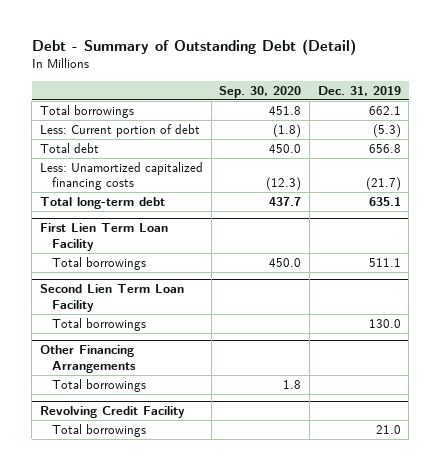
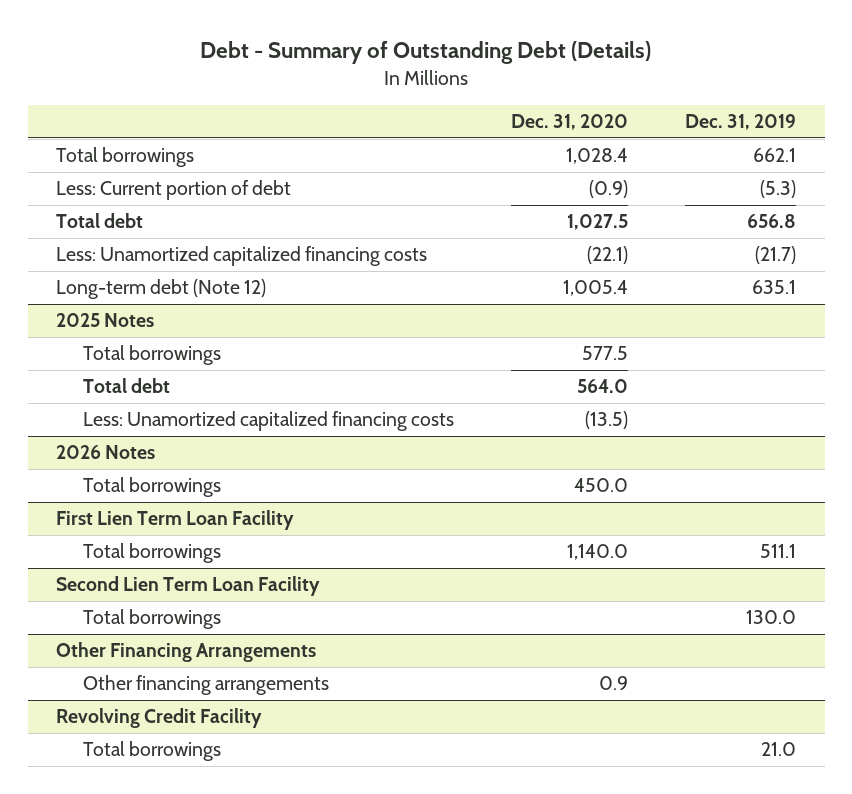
[31,39,356,56] Debt - Summary of Outstanding Debt (Detail) -> [200,41,652,65] Debt - Summary of Outstanding Debt (Details)
[219,85,302,98] Sep. 30, 2020 -> none
none -> [511,114,629,131] Dec. 31, 2020
[39,196,165,209] Total long-term debt -> [56,279,267,300] Long-term debt (Note 12)
none -> [56,313,155,328] 2025 Notes
none -> [83,345,222,366] Total borrowings
none -> [83,378,171,394] Total debt
none -> [83,411,455,432] Less: Unamortized capitalized financing costs
none -> [56,445,156,460] 2026 Notes
none -> [83,477,222,498] Total borrowings
[52,378,147,392] Total borrowings -> none
none -> [83,675,330,696] Other financing arrangements

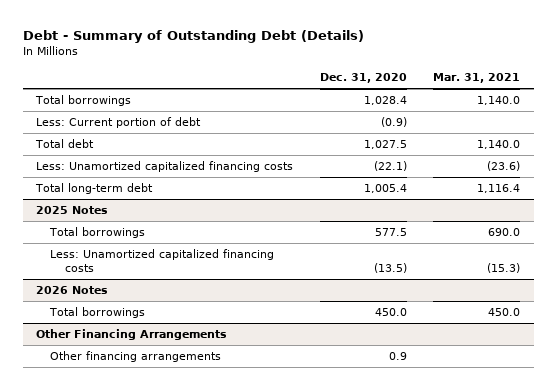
[685,114,797,131] Dec. 31, 2019 -> none
none -> [433,73,521,84] Mar. 31, 2021
[56,279,267,300] Long-term debt (Note 12) -> [35,183,154,195] Total long-term debt
[83,378,171,394] Total debt -> none
[56,510,295,531] First Lien Term Loan Facility -> none
[83,543,222,564] Total borrowings -> none
[56,576,321,597] Second Lien Term Loan Facility -> none
[83,609,222,630] Total borrowings -> none
[56,708,263,729] Revolving Credit Facility -> none
[83,741,222,762] Total borrowings -> none

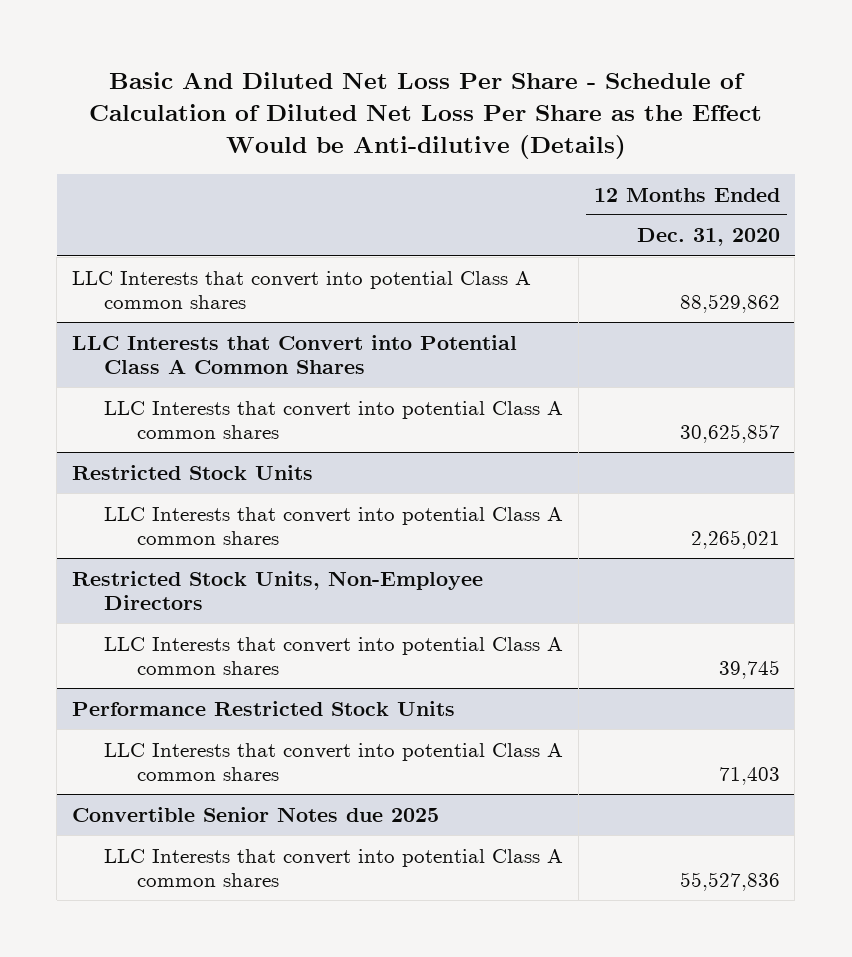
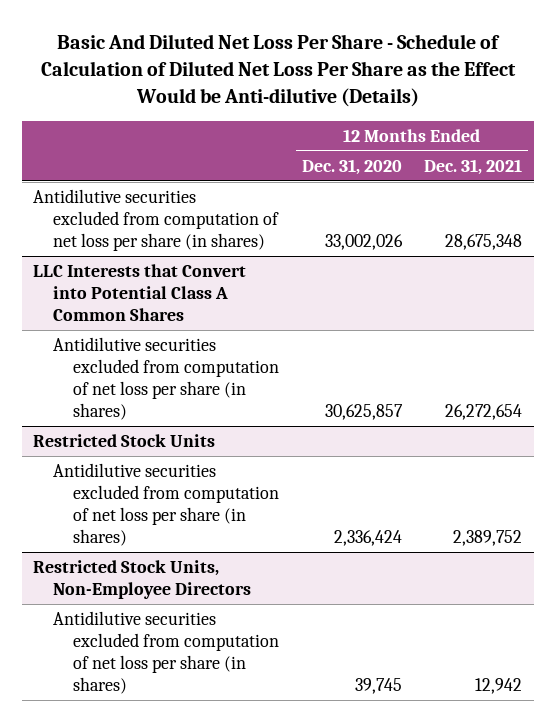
none -> [424,158,523,175] Dec. 31, 2021
[72,270,532,310] LLC Interests that convert into potential Class A common shares -> none
none -> [33,188,280,251] Antidilutive securities excluded from computation of net loss per share (in shares)
[104,400,564,440] LLC Interests that convert into potential Class A common shares -> [53,336,280,420] Antidilutive securities excluded from computation of net loss per share (in shares)
[104,506,564,546] LLC Interests that convert into potential Class A common shares -> none
none -> [53,462,280,546] Antidilutive securities excluded from computation of net loss per share (in shares)
[72,700,456,716] Performance Restricted Stock Units -> none
[104,742,564,782] LLC Interests that convert into potential Class A common shares -> none
[72,806,440,822] Convertible Senior Notes due 2025 -> none
[104,848,564,888] LLC Interests that convert into potential Class A common shares -> none
[104,636,564,676] LLC Interests that convert into potential Class A common shares -> [53,610,280,694] Antidilutive securities excluded from computation of net loss per share (in shares)

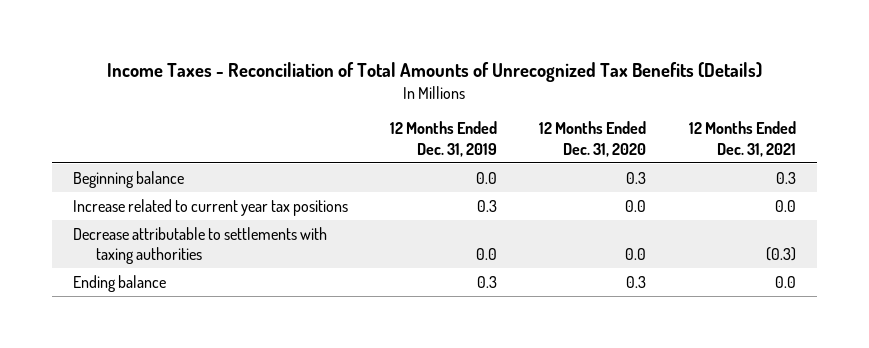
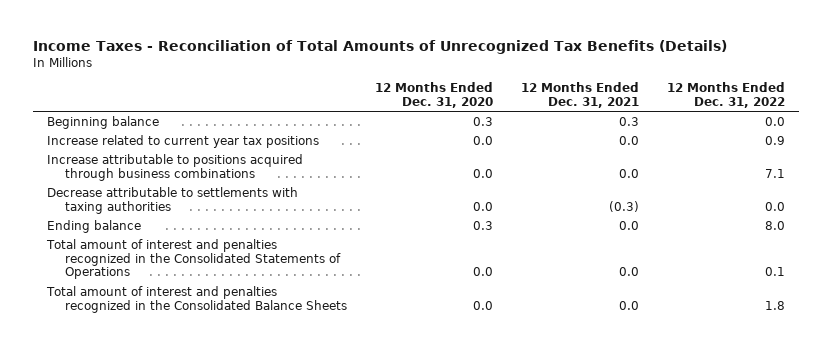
[390,121,498,157] 12 Months Ended Dec. 31, 2019 -> none
none -> [667,82,786,108] 12 Months Ended Dec. 31, 2022
none -> [46,153,303,181] Increase attributable to positions acquired through business combinations
none -> [45,238,341,280] Total amount of interest and penalties recognized in the Consolidated Statements of Operations
none -> [45,285,347,313] Total amount of interest and penalties recognized in the Consolidated Balance Sheets

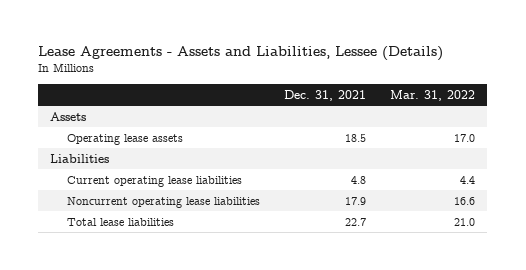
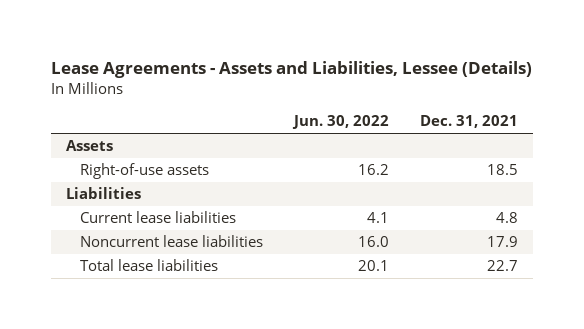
[390,89,476,101] Mar. 31, 2022 -> none
none -> [292,115,390,130] Jun. 30, 2022
[67,133,184,145] Operating lease assets -> [80,163,210,180] Right-of-use assets
[67,175,243,187] Current operating lease liabilities -> [80,211,237,224] Current lease liabilities
[67,196,261,208] Noncurrent operating lease liabilities -> [80,235,264,248] Noncurrent lease liabilities

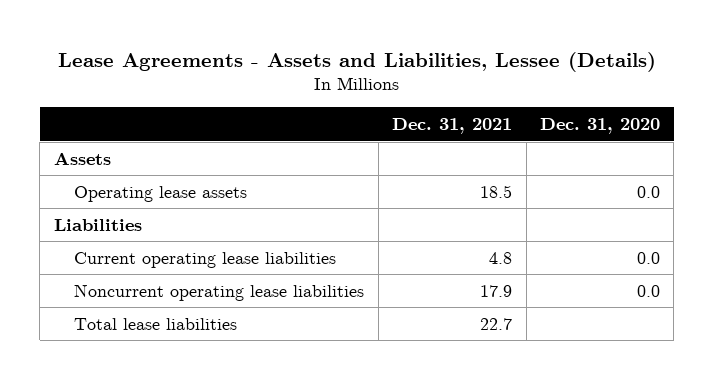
[292,115,390,130] Jun. 30, 2022 -> none
none -> [539,117,660,134] Dec. 31, 2020
[80,163,210,180] Right-of-use assets -> [74,185,248,202] Operating lease assets
[80,211,237,224] Current lease liabilities -> [74,251,337,268] Current operating lease liabilities
[80,235,264,248] Noncurrent lease liabilities -> [74,283,365,301] Noncurrent operating lease liabilities

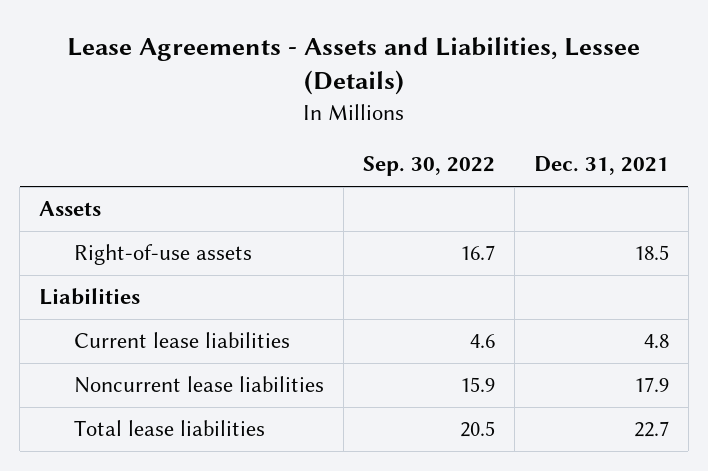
[539,117,660,134] Dec. 31, 2020 -> none
none -> [363,156,496,177] Sep. 30, 2022
[74,185,248,202] Operating lease assets -> [74,244,253,266] Right-of-use assets
[74,251,337,268] Current operating lease liabilities -> [74,332,291,349] Current lease liabilities
[74,283,365,301] Noncurrent operating lease liabilities -> [74,376,325,394] Noncurrent lease liabilities

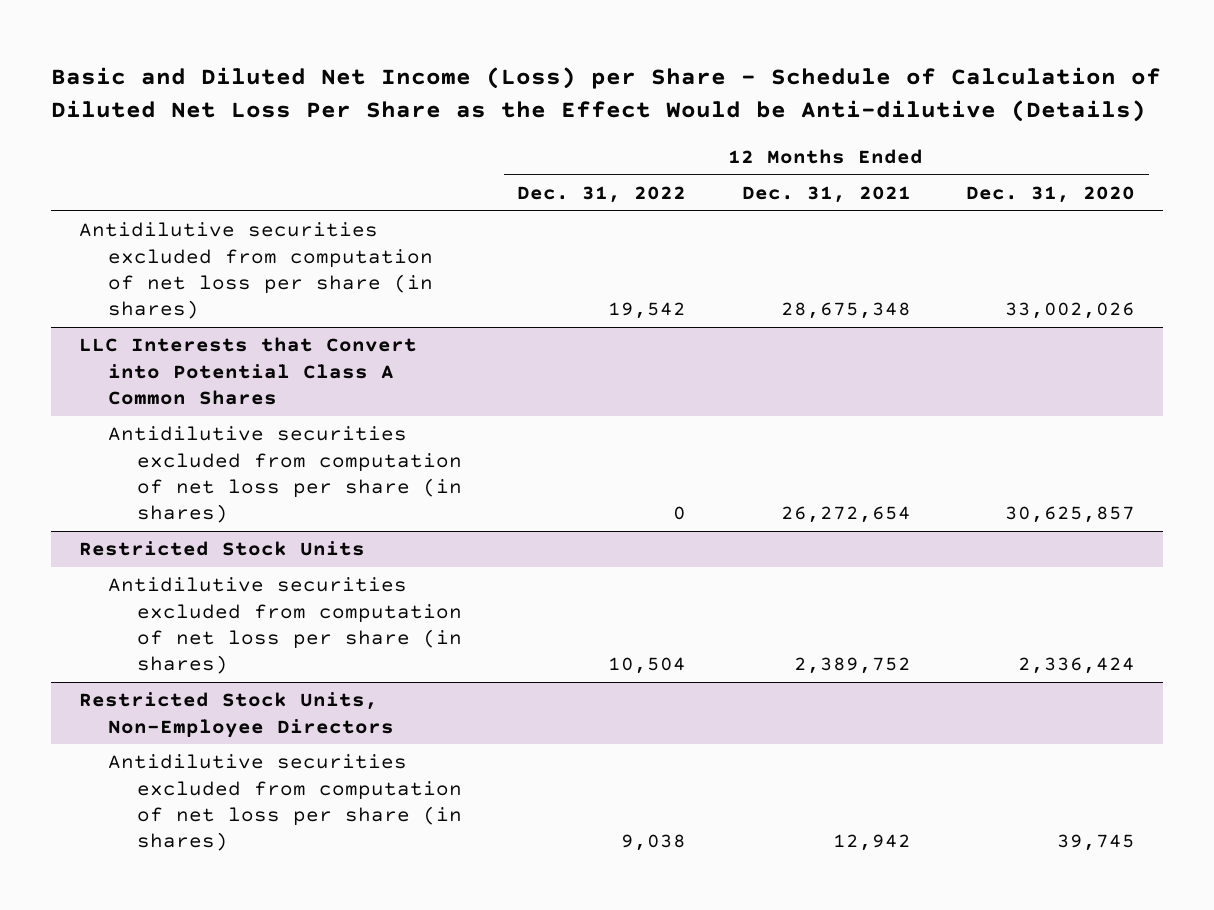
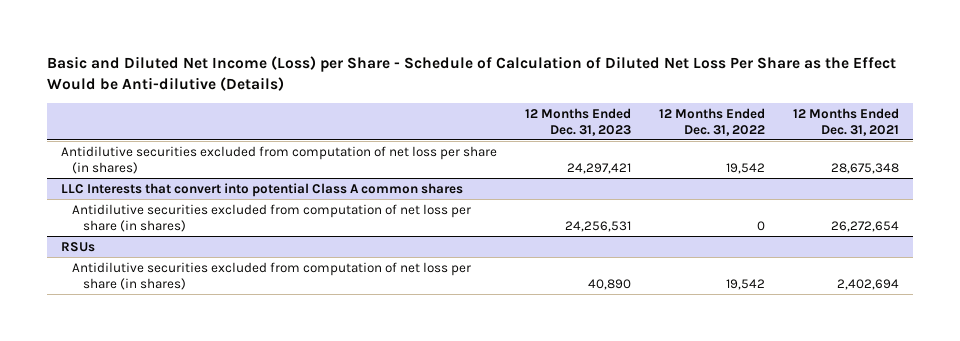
[965,186,1135,204] Dec. 31, 2020 -> none
none -> [524,107,631,136] 12 Months Ended Dec. 31, 2023
[78,337,417,405] LLC Interests that Convert into Potential Class A Common Shares -> [60,182,463,197] LLC Interests that convert into potential Class A common shares
[78,692,395,738] Restricted Stock Units, Non-Employee Directors -> none
[108,754,463,851] Antidilutive securities excluded from computation of net loss per share (in shares) -> none
[78,541,365,557] Restricted Stock Units -> [60,241,95,252] RSUs
[608,656,687,674] 10,504 -> [725,278,765,290] 19,542
[793,656,911,674] 2,389,752 -> [836,278,899,290] 2,402,694

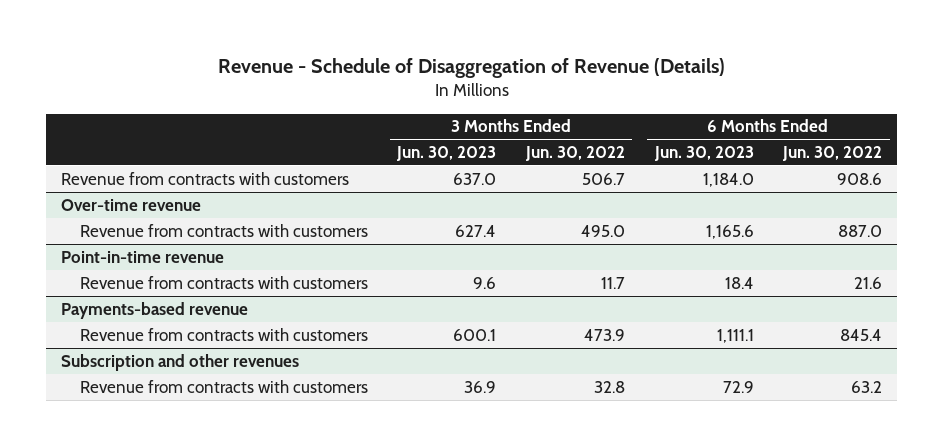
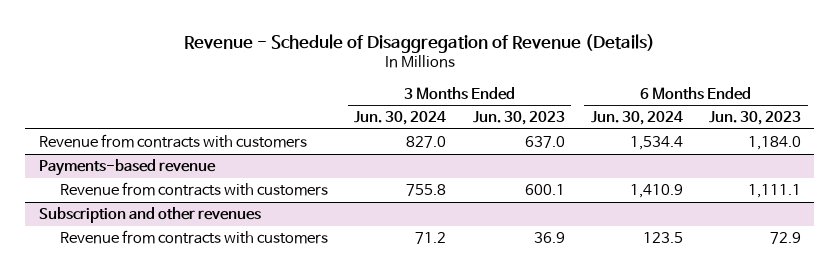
[524,146,625,162] Jun. 30, 2022 -> none
[782,146,883,162] Jun. 30, 2022 -> none
none -> [354,111,447,126] Jun. 30, 2024
none -> [590,111,683,126] Jun. 30, 2024
[61,198,202,211] Over-time revenue -> none
[79,223,368,237] Revenue from contracts with customers -> none
[61,250,225,263] Point-in-time revenue -> none
[79,275,368,289] Revenue from contracts with customers -> none

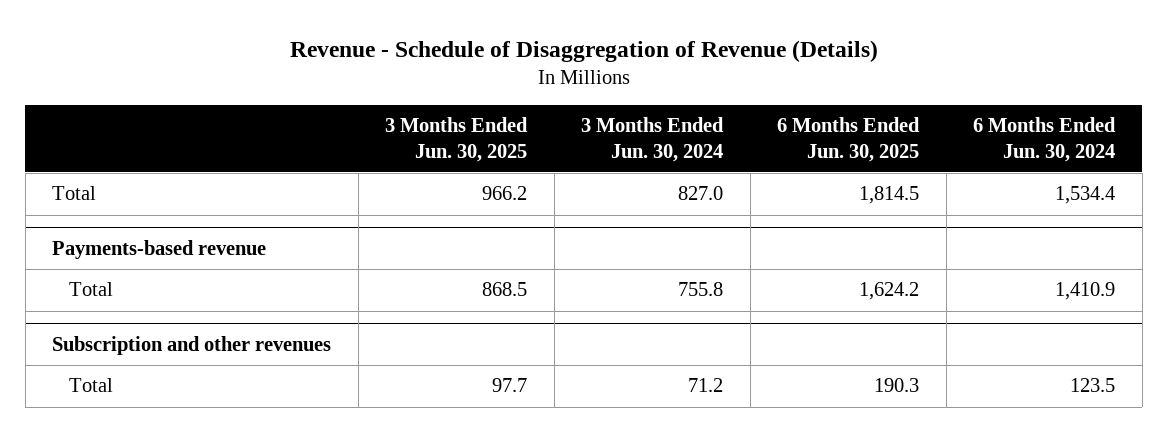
[472,111,565,126] Jun. 30, 2023 -> none
[709,111,802,126] Jun. 30, 2023 -> none
none -> [385,117,529,162] 3 Months Ended Jun. 30, 2025
none -> [777,117,921,162] 6 Months Ended Jun. 30, 2025
[38,133,307,148] Revenue from contracts with customers -> [52,186,97,201] Total
[60,181,329,196] Revenue from contracts with customers -> [68,282,113,297] Total
[60,229,329,244] Revenue from contracts with customers -> [68,378,113,393] Total

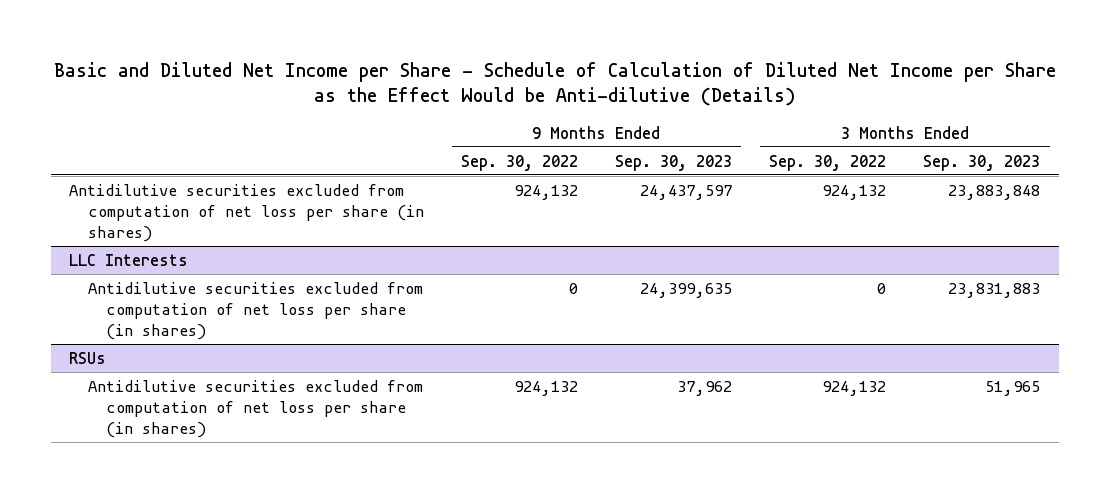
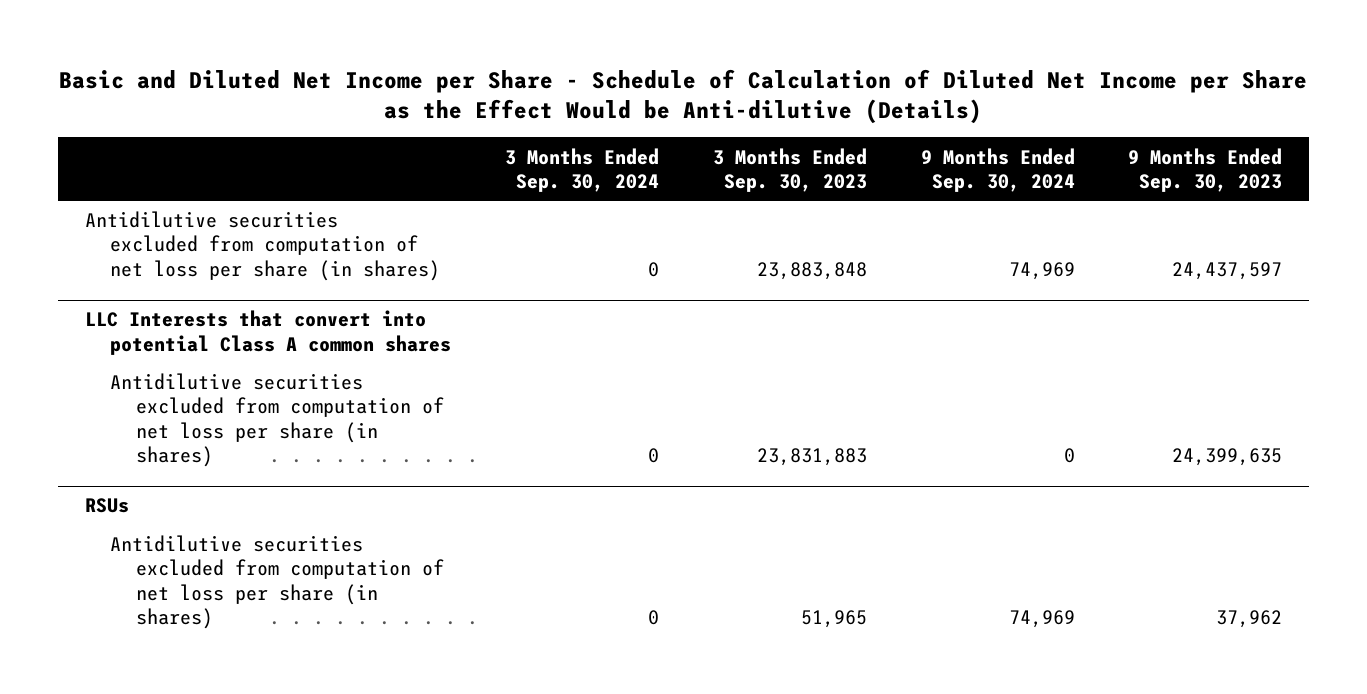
[460,154,578,171] Sep. 30, 2022 -> none
[769,154,887,171] Sep. 30, 2022 -> none
none -> [505,147,660,192] 3 Months Ended Sep. 30, 2024
none -> [920,147,1075,192] 9 Months Ended Sep. 30, 2024
[69,253,189,266] LLC Interests -> [84,310,452,355] LLC Interests that convert into potential Class A common shares

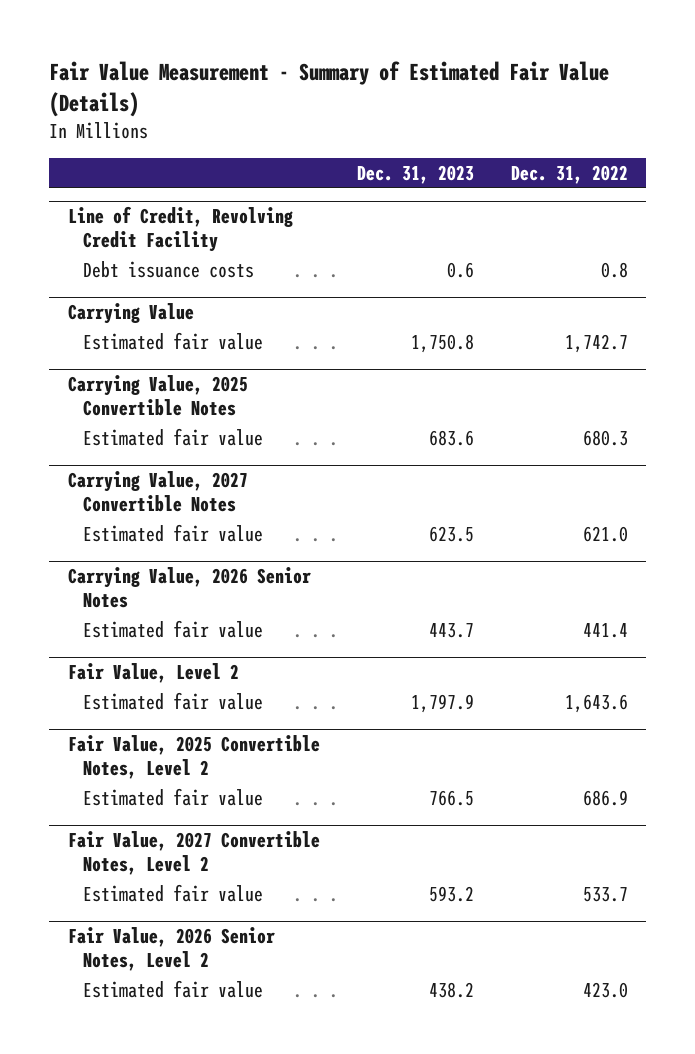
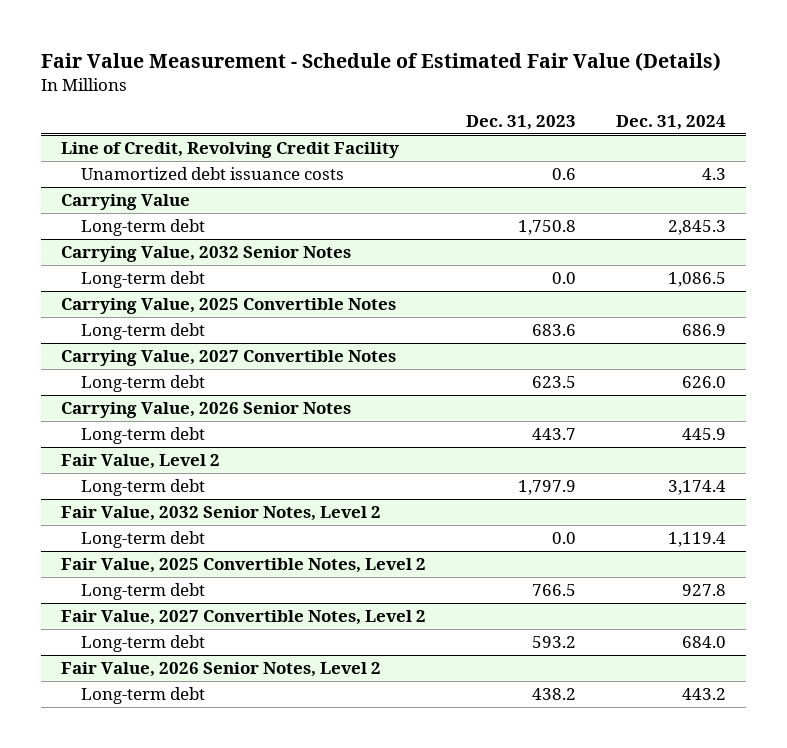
[49,60,610,117] Fair Value Measurement - Summary of Estimated Fair Value (Details) -> [41,51,722,71] Fair Value Measurement - Schedule of Estimated Fair Value (Details)
[510,164,628,184] Dec. 31, 2022 -> none
none -> [616,115,727,131] Dec. 31, 2024
[82,260,254,278] Debt issuance costs -> [80,167,344,181] Unamortized debt issuance costs
[82,331,263,350] Estimated fair value -> [80,219,205,237] Long-term debt
none -> [61,246,352,263] Carrying Value, 2032 Senior Notes
none -> [80,271,205,289] Long-term debt
[82,427,263,446] Estimated fair value -> [80,323,205,341] Long-term debt
[82,523,263,542] Estimated fair value -> [80,375,205,393] Long-term debt
[82,619,263,638] Estimated fair value -> [80,427,205,445] Long-term debt
[82,691,263,710] Estimated fair value -> [80,479,205,497] Long-term debt
none -> [61,506,382,522] Fair Value, 2032 Senior Notes, Level 2
none -> [80,531,205,549] Long-term debt
[82,787,263,806] Estimated fair value -> [80,583,205,601] Long-term debt
[82,883,263,902] Estimated fair value -> [80,635,205,653] Long-term debt
[82,979,263,998] Estimated fair value -> [80,687,205,705] Long-term debt

